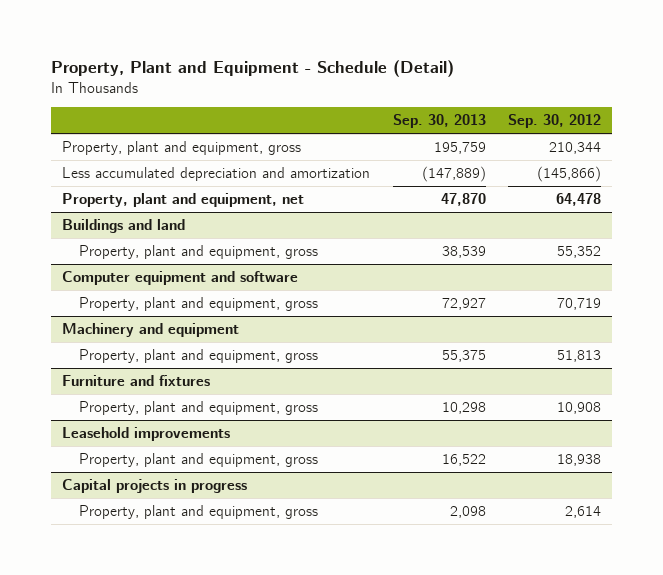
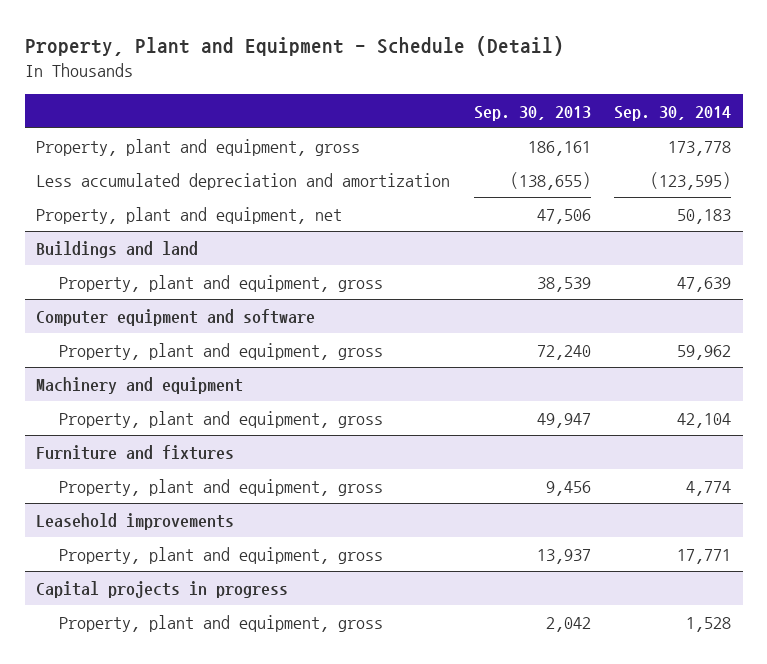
[508,114,602,129] Sep. 30, 2012 -> none
none -> [613,105,731,121] Sep. 30, 2014
[433,142,486,155] 195,759 -> [527,140,591,156] 186,161
[421,166,486,183] (147,889) -> [509,171,591,190] (138,655)
[440,193,486,207] 47,870 -> [536,208,591,224] 47,506
[441,298,486,311] 72,927 -> [536,344,591,360] 72,240
[441,350,486,363] 55,375 -> [536,412,591,428] 49,947
[441,402,486,415] 10,298 -> [545,480,591,496] 9,456
[441,454,486,467] 16,522 -> [536,548,591,564] 13,937
[449,506,486,519] 2,098 -> [545,616,591,632] 2,042

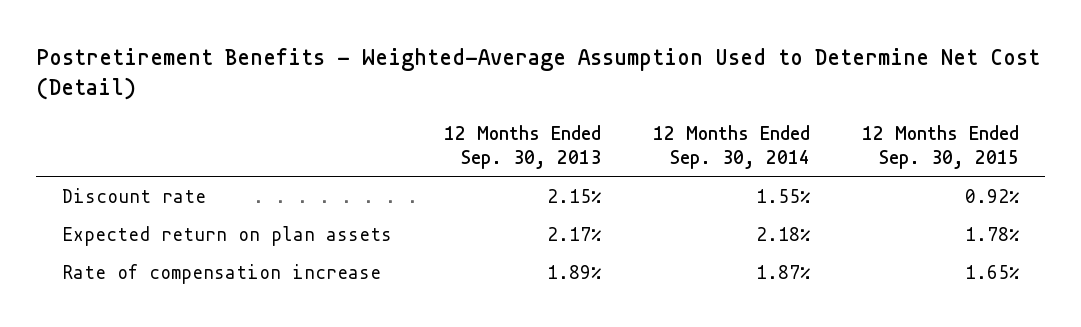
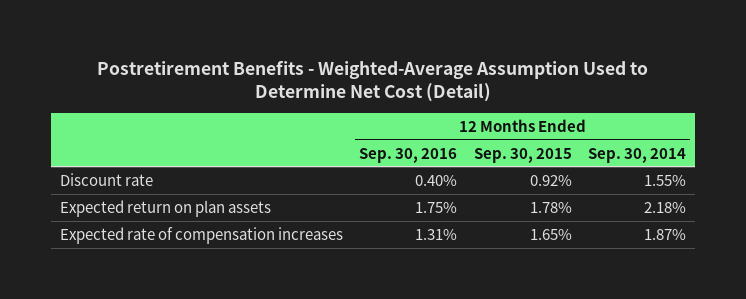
[443,124,601,169] 12 Months Ended Sep. 30, 2013 -> none
none -> [359,147,458,163] Sep. 30, 2016
[61,263,381,284] Rate of compensation increase -> [59,226,343,244] Expected rate of compensation increases

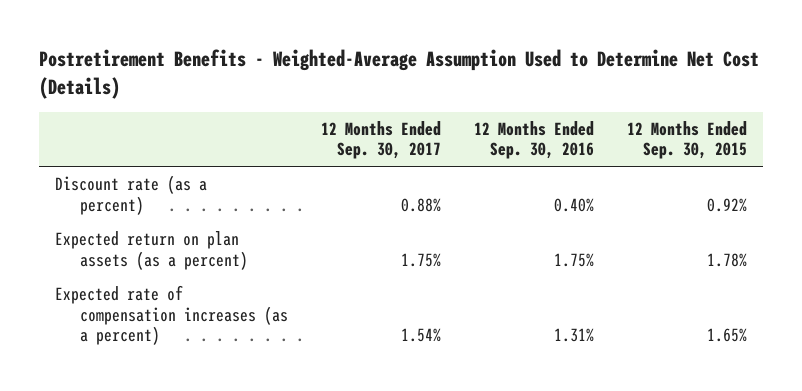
[96,59,648,103] Postretirement Benefits - Weighted-Average Assumption Used to Determine Net Cost (Detail) -> [38,49,759,99] Postretirement Benefits - Weighted-Average Assumption Used to Determine Net Cost (Details)
[588,147,687,163] Sep. 30, 2014 -> none
none -> [320,120,441,160] 12 Months Ended Sep. 30, 2017
[59,172,153,186] Discount rate -> [55,175,208,215] Discount rate (as a percent)
[59,199,271,217] Expected return on plan assets -> [55,231,249,270] Expected return on plan assets (as a percent)
[59,226,343,244] Expected rate of compensation increases -> [55,285,289,346] Expected rate of compensation increases (as a percent)

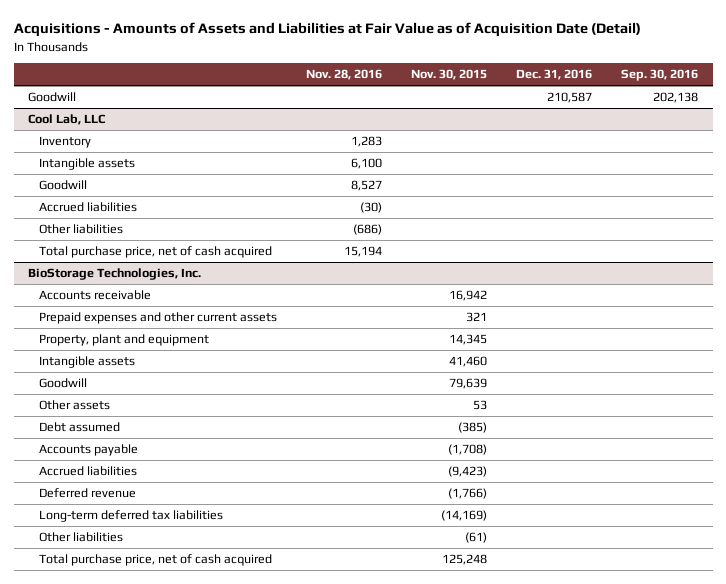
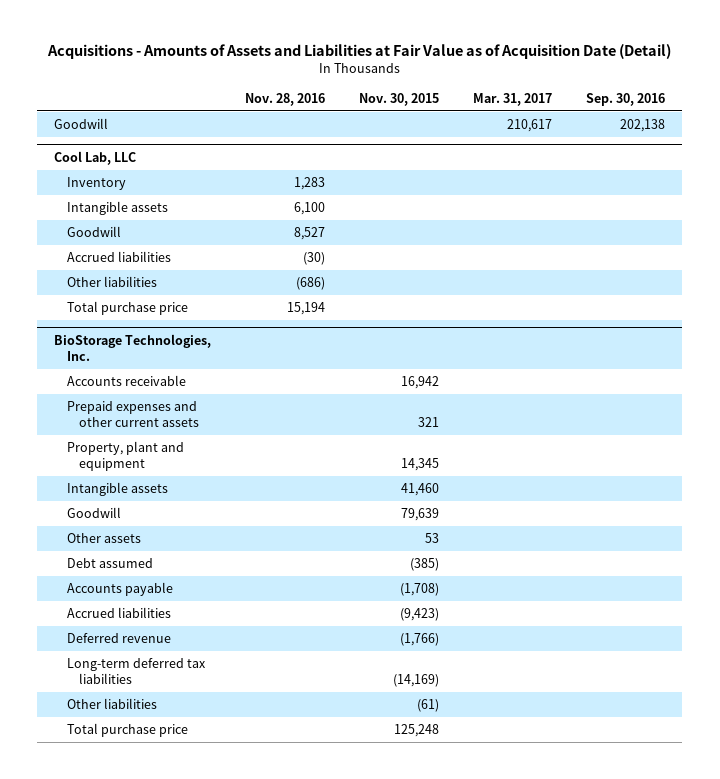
[516,69,593,81] Dec. 31, 2016 -> none
none -> [473,92,553,106] Mar. 31, 2017
[38,246,272,259] Total purchase price, net of cash acquired -> [66,301,188,316] Total purchase price
[38,554,272,567] Total purchase price, net of cash acquired -> [66,723,188,738] Total purchase price

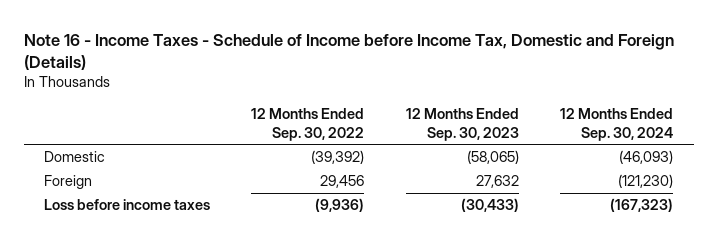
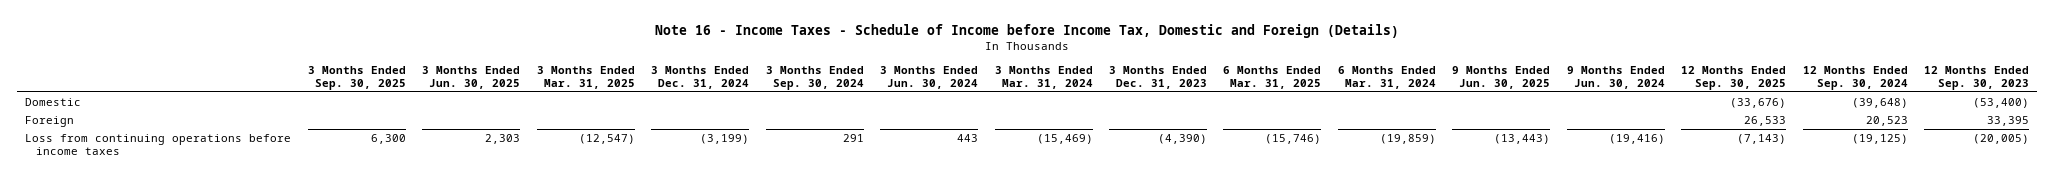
[251,108,365,141] 12 Months Ended Sep. 30, 2022 -> none
none -> [307,65,406,90] 3 Months Ended Sep. 30, 2025
none -> [422,65,521,89] 3 Months Ended Jun. 30, 2025
none -> [536,65,635,89] 3 Months Ended Mar. 31, 2025
none -> [651,65,750,89] 3 Months Ended Dec. 31, 2024
none -> [765,65,864,90] 3 Months Ended Sep. 30, 2024
none -> [880,65,979,89] 3 Months Ended Jun. 30, 2024
none -> [994,65,1093,89] 3 Months Ended Mar. 31, 2024
none -> [1109,65,1208,89] 3 Months Ended Dec. 31, 2023
none -> [1223,65,1322,89] 6 Months Ended Mar. 31, 2025
none -> [1337,65,1436,89] 6 Months Ended Mar. 31, 2024
none -> [1452,65,1551,89] 9 Months Ended Jun. 30, 2025
none -> [1566,65,1665,89] 9 Months Ended Jun. 30, 2024
none -> [1681,65,1787,90] 12 Months Ended Sep. 30, 2025
[466,150,519,165] (58,065) -> [1973,97,2030,108] (53,400)
[618,150,673,165] (46,093) -> [1851,97,1908,108] (39,648)
[475,175,519,189] 27,632 -> [1987,115,2030,126] 33,395
[617,174,673,189] (121,230) -> [1865,115,1908,126] 20,523
[44,199,211,211] Loss before income taxes -> [25,133,292,155] Loss from continuing operations before income taxes
[460,198,519,213] (30,433) -> [1973,133,2030,144] (20,005)
[609,198,673,213] (167,323) -> [1851,133,1908,144] (19,125)

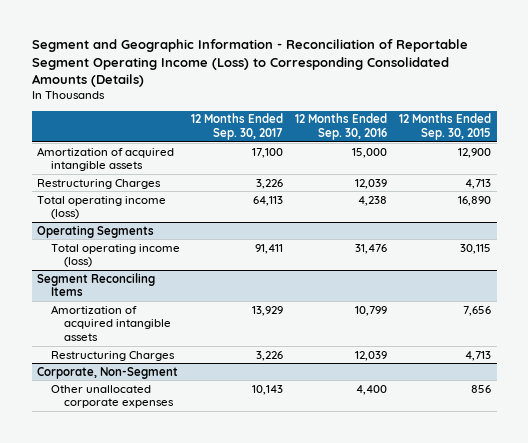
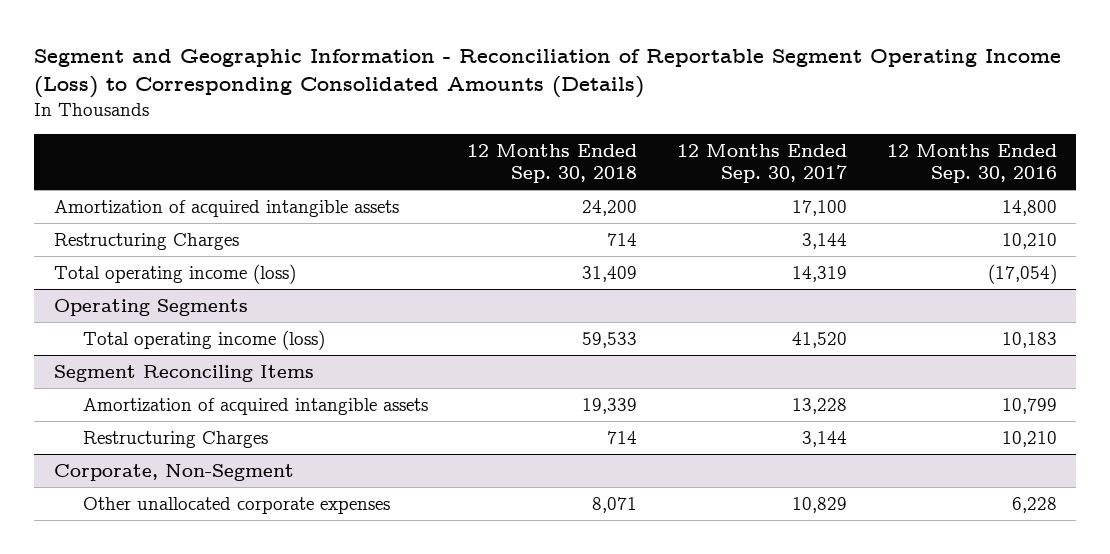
[398,113,491,141] 12 Months Ended Sep. 30, 2015 -> none
none -> [467,143,638,184] 12 Months Ended Sep. 30, 2018
[352,147,388,158] 15,000 -> [1001,199,1057,216] 14,800
[256,178,284,189] 3,226 -> [801,232,847,249] 3,144
[355,178,388,189] 12,039 -> [1001,232,1057,249] 10,210
[253,195,284,206] 64,113 -> [791,265,847,282] 14,319
[358,195,388,206] 4,238 -> [987,263,1057,284] (17,054)
[255,243,284,254] 91,411 -> [791,331,847,348] 41,520
[355,243,388,254] 31,476 -> [1001,331,1057,348] 10,183
[252,305,284,316] 13,929 -> [791,397,847,414] 13,228
[256,350,284,361] 3,226 -> [801,430,847,447] 3,144
[355,350,388,361] 12,039 -> [1001,430,1057,447] 10,210
[252,384,284,395] 10,143 -> [791,496,847,513] 10,829
[356,384,388,395] 4,400 -> [1011,496,1057,513] 6,228

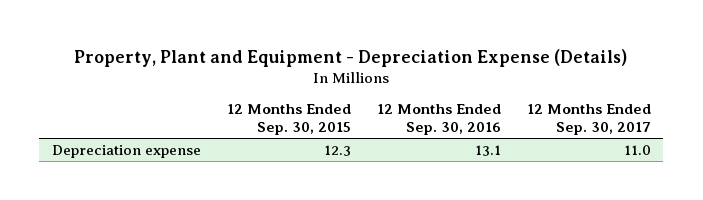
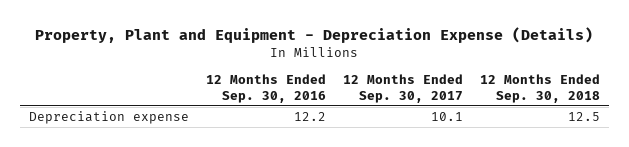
[226,104,351,136] 12 Months Ended Sep. 30, 2015 -> none
none -> [480,73,601,104] 12 Months Ended Sep. 30, 2018
[474,145,501,157] 13.1 -> [293,112,326,122] 12.2
[623,145,651,156] 11.0 -> [431,112,464,122] 10.1

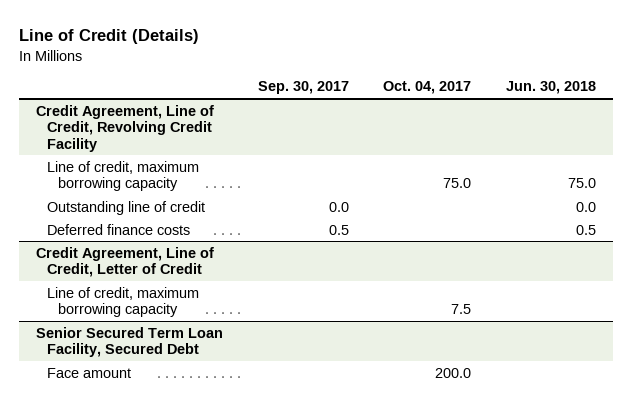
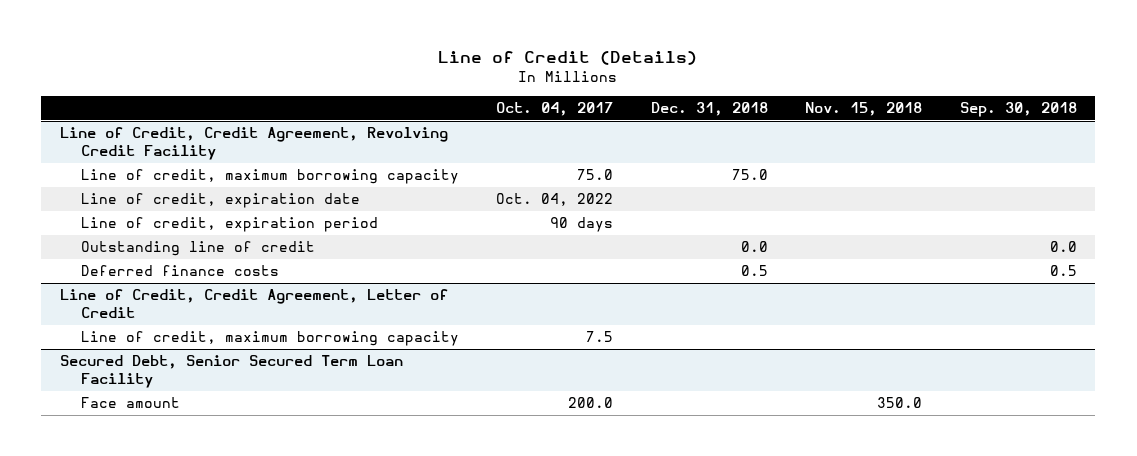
[257,81,349,95] Sep. 30, 2017 -> none
[505,81,596,95] Jun. 30, 2018 -> none
none -> [650,102,768,117] Dec. 31, 2018
none -> [805,102,923,117] Nov. 15, 2018
none -> [959,102,1077,118] Sep. 30, 2018
[36,104,215,152] Credit Agreement, Line of Credit, Revolving Credit Facility -> [60,127,449,160] Line of Credit, Credit Agreement, Revolving Credit Facility
none -> [80,193,360,209] Line of credit, expiration date
none -> [80,217,378,233] Line of credit, expiration period
[36,246,215,278] Credit Agreement, Line of Credit, Letter of Credit -> [60,289,449,318] Line of Credit, Credit Agreement, Letter of Credit
[36,326,224,358] Senior Secured Term Loan Facility, Secured Debt -> [60,355,404,388] Secured Debt, Senior Secured Term Loan Facility

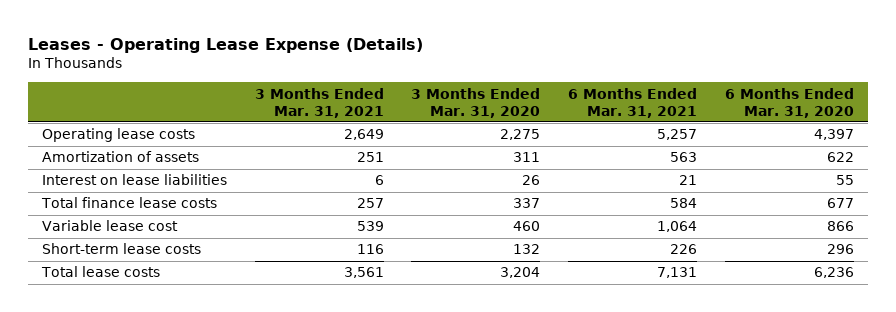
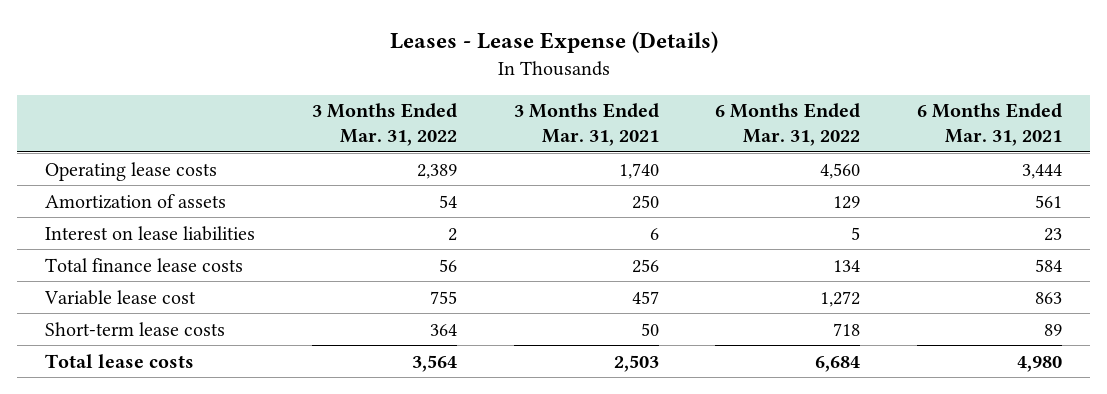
[28,37,424,53] Leases - Operating Lease Expense (Details) -> [389,30,718,53] Leases - Lease Expense (Details)
[411,87,541,118] 3 Months Ended Mar. 31, 2020 -> none
[724,87,854,118] 6 Months Ended Mar. 31, 2020 -> none
none -> [312,103,458,146] 3 Months Ended Mar. 31, 2022
none -> [715,103,861,146] 6 Months Ended Mar. 31, 2022
[343,129,384,141] 2,649 -> [618,162,659,179] 1,740
[657,129,698,141] 5,257 -> [1021,163,1062,179] 3,444
[356,152,384,163] 251 -> [631,194,659,209] 250
[670,152,698,163] 563 -> [1034,194,1062,208] 561
[679,175,698,186] 21 -> [1043,227,1062,241] 23
[356,198,384,209] 257 -> [631,258,659,273] 256
[356,221,384,232] 539 -> [631,290,659,304] 457
[657,221,698,233] 1,064 -> [1034,291,1062,304] 863
[356,244,384,255] 116 -> [640,322,659,336] 50
[670,244,698,255] 226 -> [1043,323,1062,336] 89
[343,267,384,279] 3,561 -> [613,354,659,372] 2,503
[657,267,698,279] 7,131 -> [1016,355,1062,372] 4,980

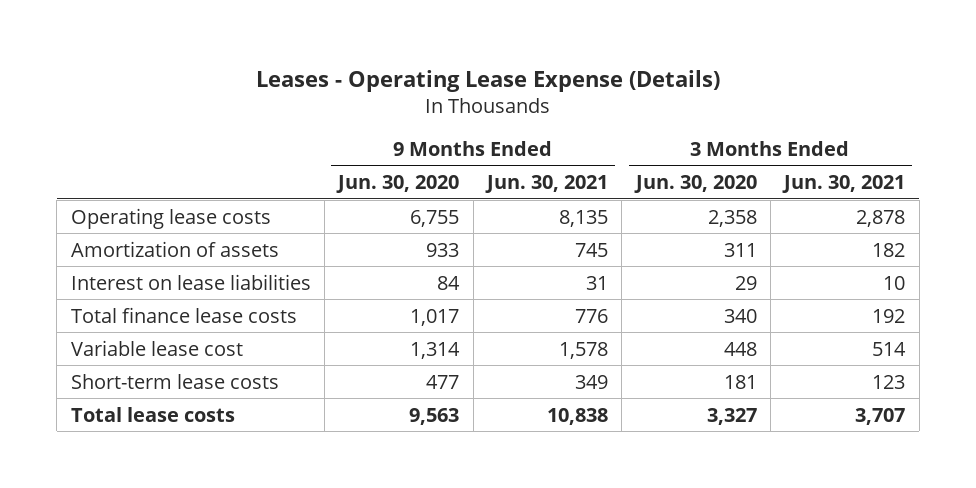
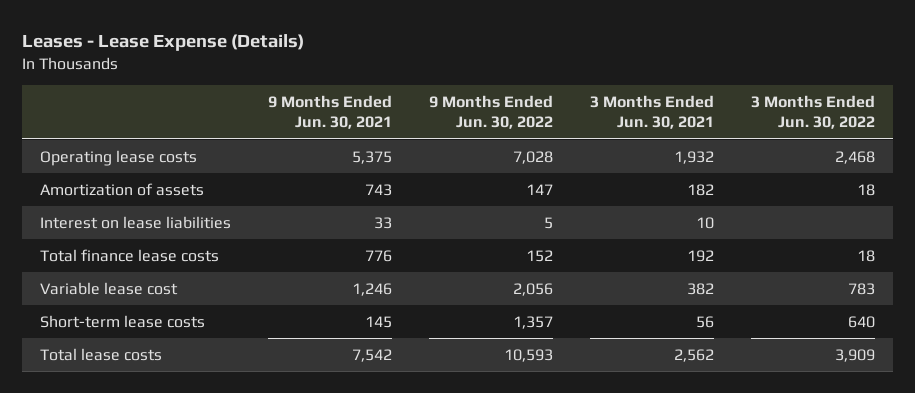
[255,69,720,92] Leases - Operating Lease Expense (Details) -> [21,33,304,51] Leases - Lease Expense (Details)
[336,175,460,194] Jun. 30, 2020 -> none
[633,175,757,194] Jun. 30, 2020 -> none
none -> [428,94,553,130] 9 Months Ended Jun. 30, 2022
none -> [750,94,875,130] 3 Months Ended Jun. 30, 2022
[558,209,608,227] 8,135 -> [352,150,393,164] 5,375
[856,209,906,227] 2,878 -> [673,150,714,164] 1,932
[574,242,608,257] 745 -> [365,183,393,196] 743
[585,275,608,290] 31 -> [374,216,393,229] 33
[558,341,608,359] 1,578 -> [352,282,393,296] 1,246
[872,341,907,356] 514 -> [686,282,714,295] 382
[574,374,608,389] 349 -> [365,315,393,328] 145
[872,374,906,389] 123 -> [695,315,714,328] 56
[546,407,608,425] 10,838 -> [352,348,393,362] 7,542
[855,407,906,425] 3,707 -> [673,348,714,362] 2,562

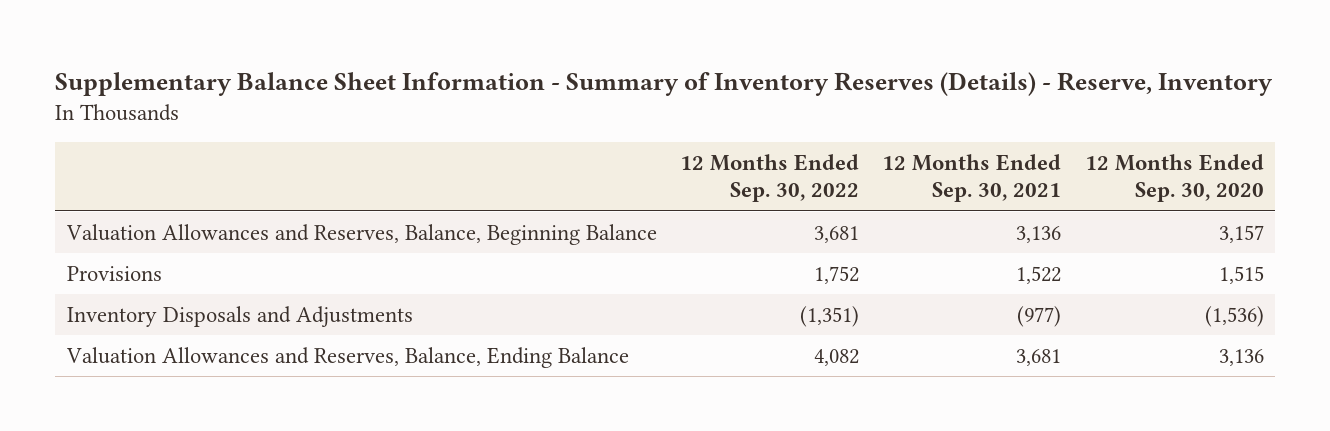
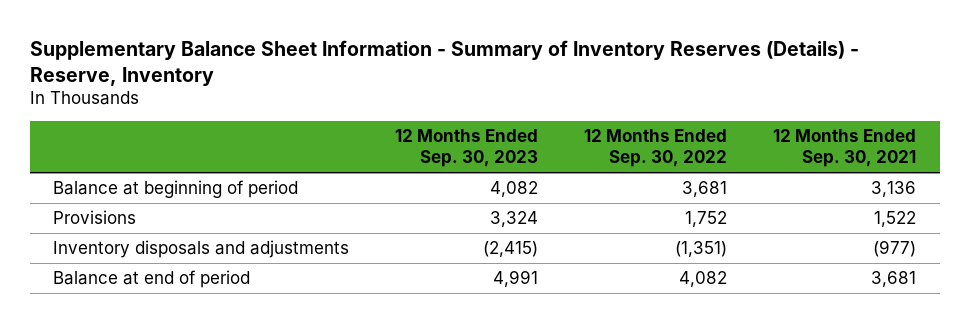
[1084,153,1264,203] 12 Months Ended Sep. 30, 2020 -> none
none -> [394,128,538,168] 12 Months Ended Sep. 30, 2023
[65,223,657,245] Valuation Allowances and Reserves, Balance, Beginning Balance -> [52,179,298,198] Balance at beginning of period
[66,305,413,327] Inventory Disposals and Adjustments -> [52,239,349,258] Inventory disposals and adjustments
[65,346,629,368] Valuation Allowances and Reserves, Balance, Ending Balance -> [52,269,250,288] Balance at end of period

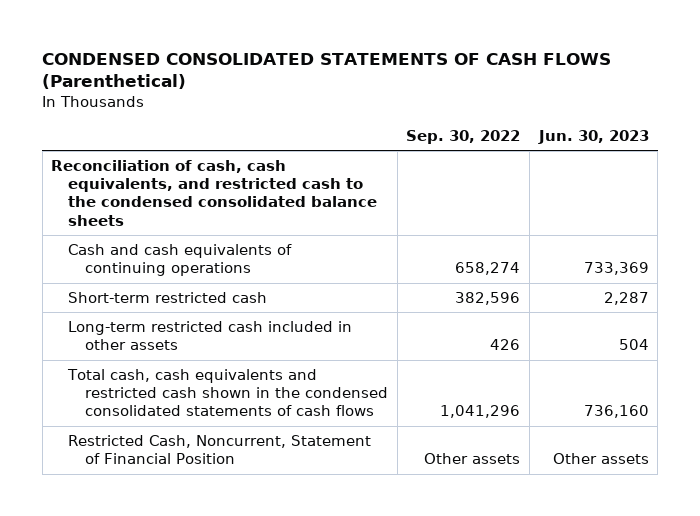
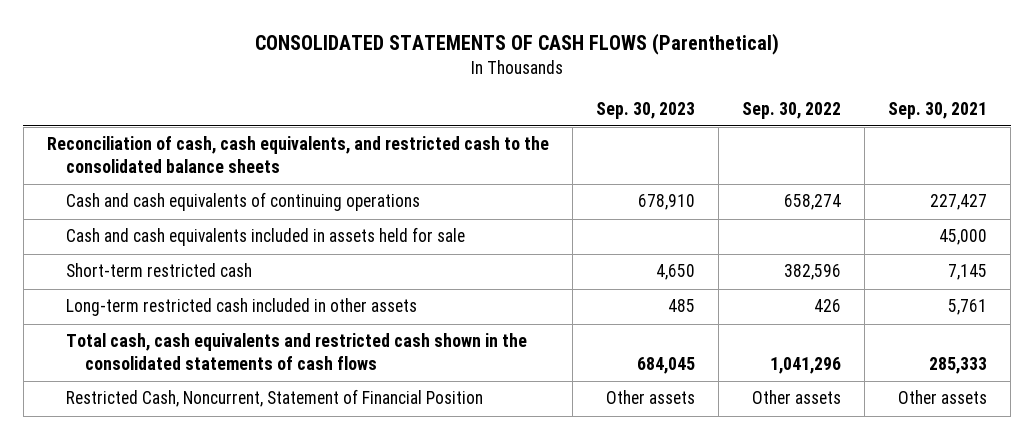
[42,52,612,90] CONDENSED CONSOLIDATED STATEMENTS OF CASH FLOWS (Parenthetical) -> [255,33,780,56] CONSOLIDATED STATEMENTS OF CASH FLOWS (Parenthetical)
[537,130,649,145] Jun. 30, 2023 -> none
none -> [596,101,696,119] Sep. 30, 2023
none -> [888,101,988,119] Sep. 30, 2021
[51,159,378,226] Reconciliation of cash, cash equivalents, and restricted cash to the condensed consolidated balance sheets -> [46,136,549,173] Reconciliation of cash, cash equivalents, and restricted cash to the consolidated balance sheets
none -> [66,227,466,247] Cash and cash equivalents included in assets held for sale
[67,368,388,417] Total cash, cash equivalents and restricted cash shown in the condensed consolidated statements of cash flows -> [66,333,528,370] Total cash, cash equivalents and restricted cash shown in the consolidated statements of cash flows

